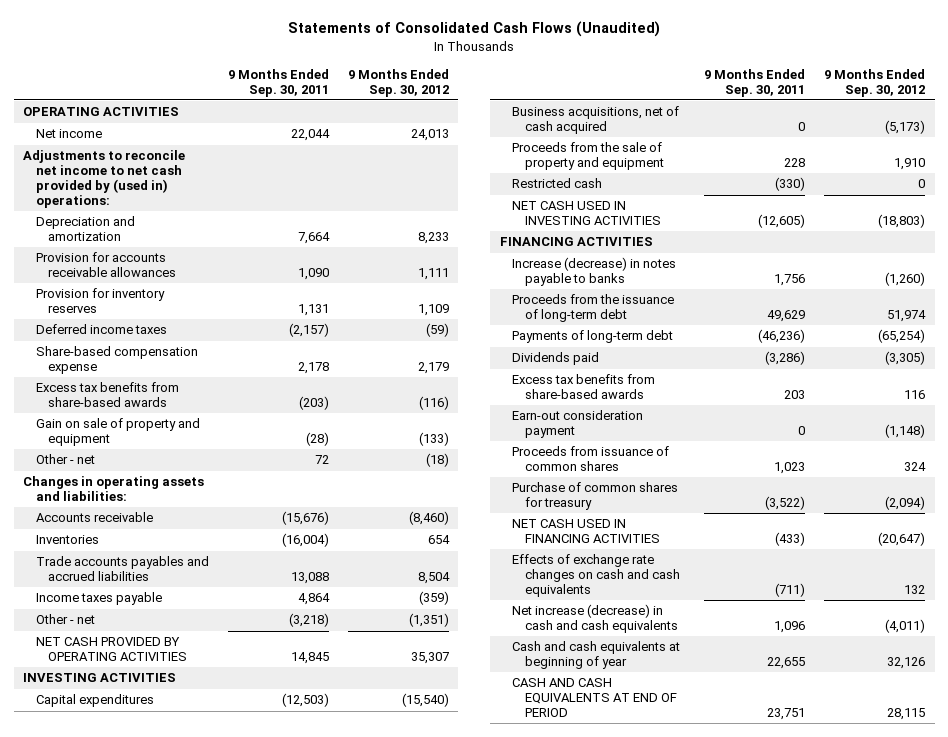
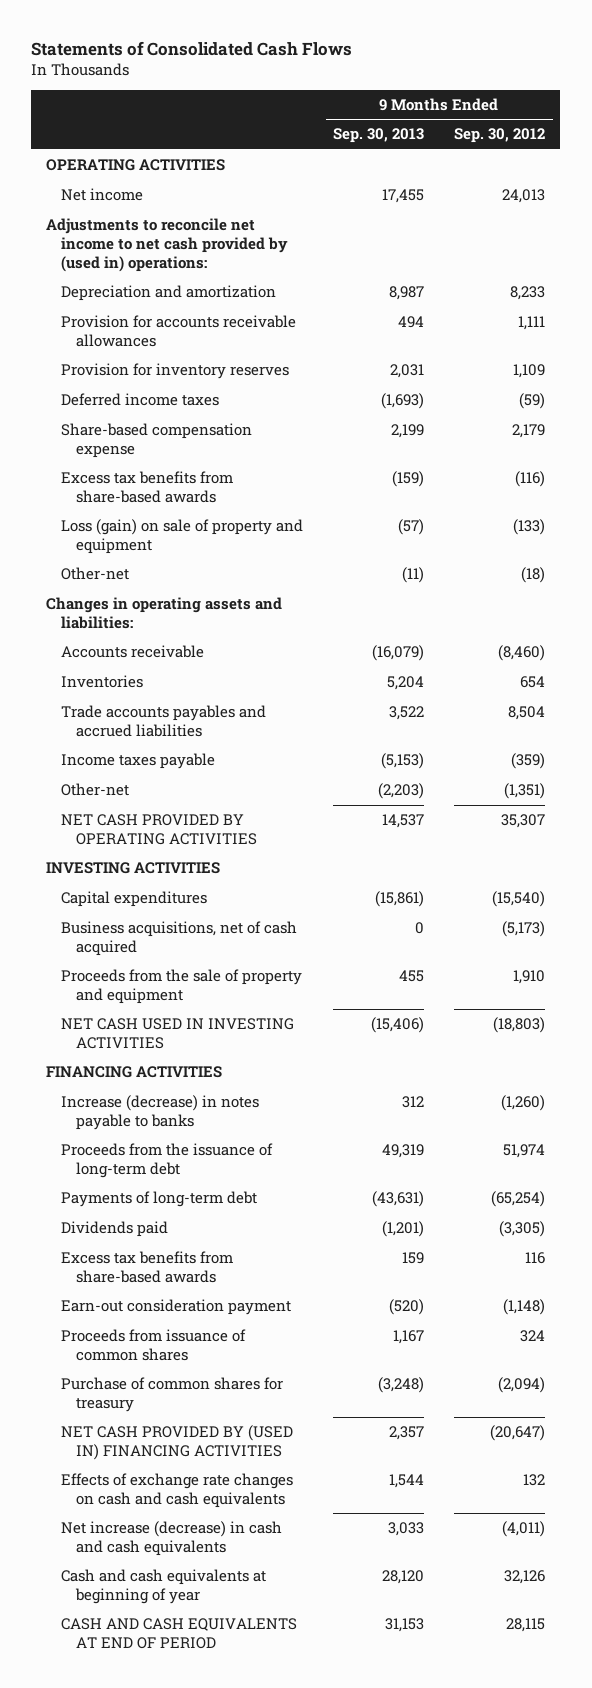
[288,21,661,38] Statements of Consolidated Cash Flows (Unaudited) -> [31,40,353,56] Statements of Consolidated Cash Flows
[227,68,329,97] 9 Months Ended Sep. 30, 2011 -> none
none -> [333,128,425,144] Sep. 30, 2013
[35,418,200,447] Gain on sale of property and equipment -> [61,519,304,554] Loss (gain) on sale of property and equipment
[35,454,95,465] Other - net -> [61,567,130,581] Other-net
[35,614,95,625] Other - net -> [61,783,130,797] Other-net
[512,178,603,189] Restricted cash -> none
[512,519,660,544] NET CASH USED IN FINANCING ACTIVITIES -> [61,1425,294,1460] NET CASH PROVIDED BY (USED IN) FINANCING ACTIVITIES

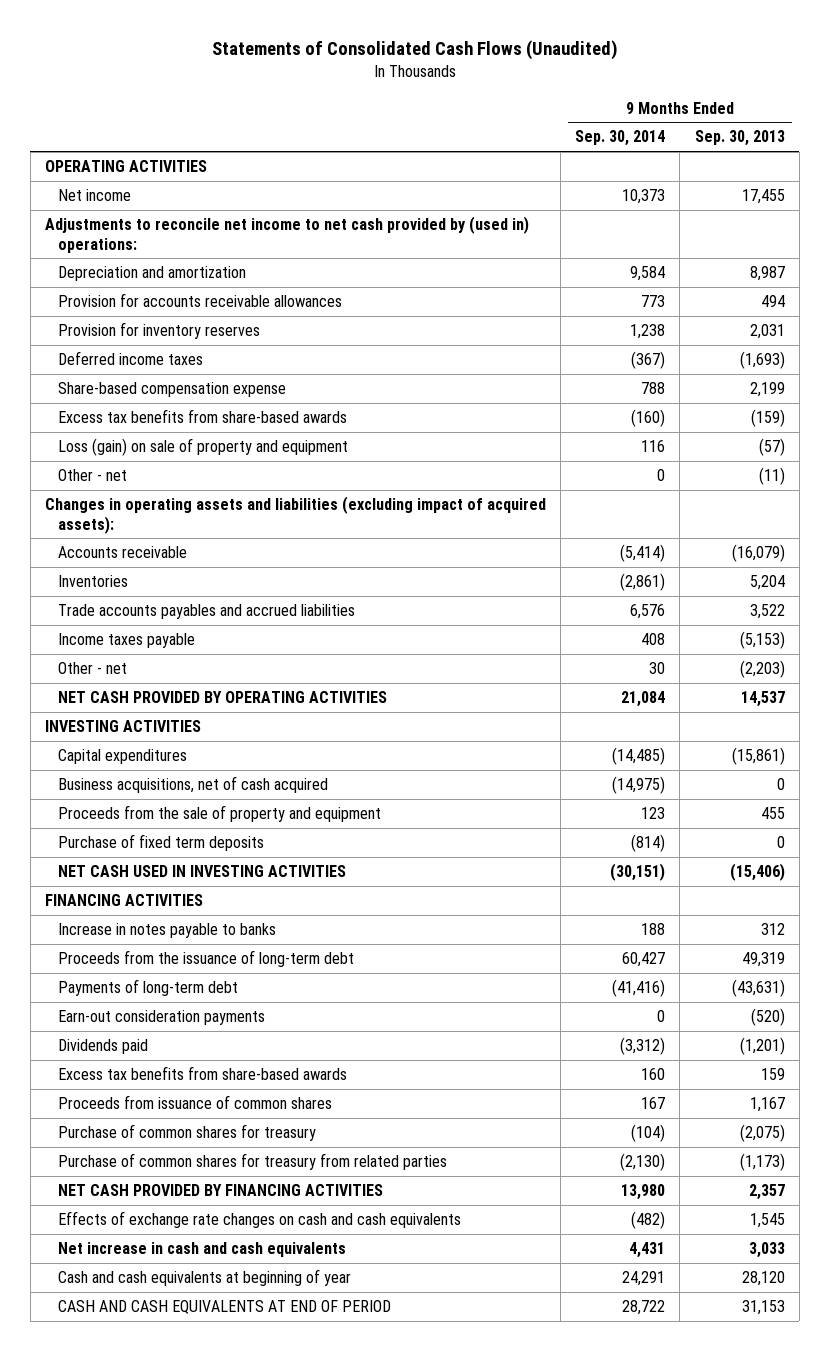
[31,40,353,56] Statements of Consolidated Cash Flows -> [211,40,618,61] Statements of Consolidated Cash Flows (Unaudited)
[454,128,546,144] Sep. 30, 2012 -> none
none -> [575,130,666,147] Sep. 30, 2014
[61,567,130,581] Other-net -> [57,469,127,482] Other - net
[46,597,283,629] Changes in operating assets and liabilities: -> [44,496,546,534] Changes in operating assets and liabilities (excluding impact of acquired assets):
[61,783,130,797] Other-net -> [57,662,127,675] Other - net
none -> [57,834,264,852] Purchase of fixed term deposits
[61,1095,260,1130] Increase (decrease) in notes payable to banks -> [57,923,276,939] Increase in notes payable to banks
none -> [57,1010,265,1026] Earn-out consideration payments
[61,1299,292,1316] Earn-out consideration payment -> none
[378,1377,425,1394] (3,248) -> [739,1124,785,1143] (2,075)
none -> [57,1153,447,1171] Purchase of common shares for treasury from related parties
[61,1425,294,1460] NET CASH PROVIDED BY (USED IN) FINANCING ACTIVITIES -> [57,1184,383,1197] NET CASH PROVIDED BY FINANCING ACTIVITIES
[389,1474,425,1489] 1,544 -> [749,1213,785,1229] 1,545
[61,1521,283,1556] Net increase (decrease) in cash and cash equivalents -> [57,1242,346,1258] Net increase in cash and cash equivalents

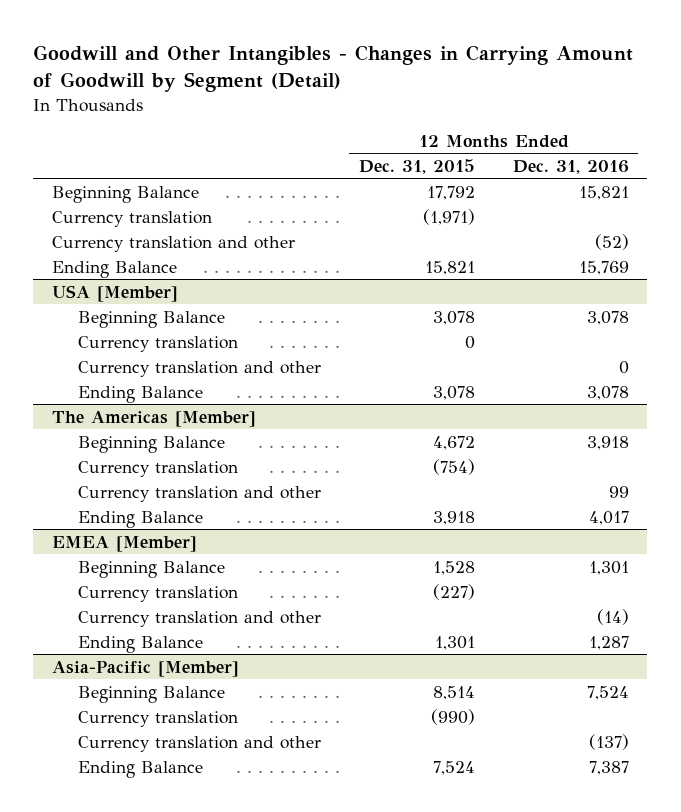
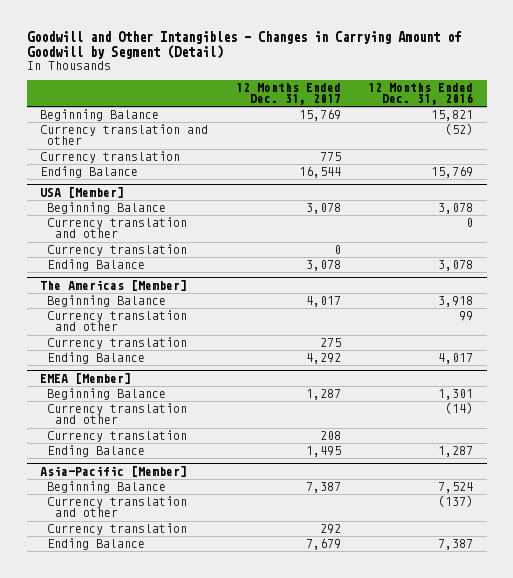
[358,158,475,174] Dec. 31, 2015 -> none
none -> [235,83,341,106] 12 Months Ended Dec. 31, 2017
[52,210,213,227] Currency translation -> [40,151,181,164] Currency translation
[78,335,239,352] Currency translation -> [47,244,188,257] Currency translation
[78,460,239,477] Currency translation -> [47,337,188,350] Currency translation
[78,585,239,602] Currency translation -> [47,430,188,443] Currency translation
[78,710,239,727] Currency translation -> [47,523,188,536] Currency translation

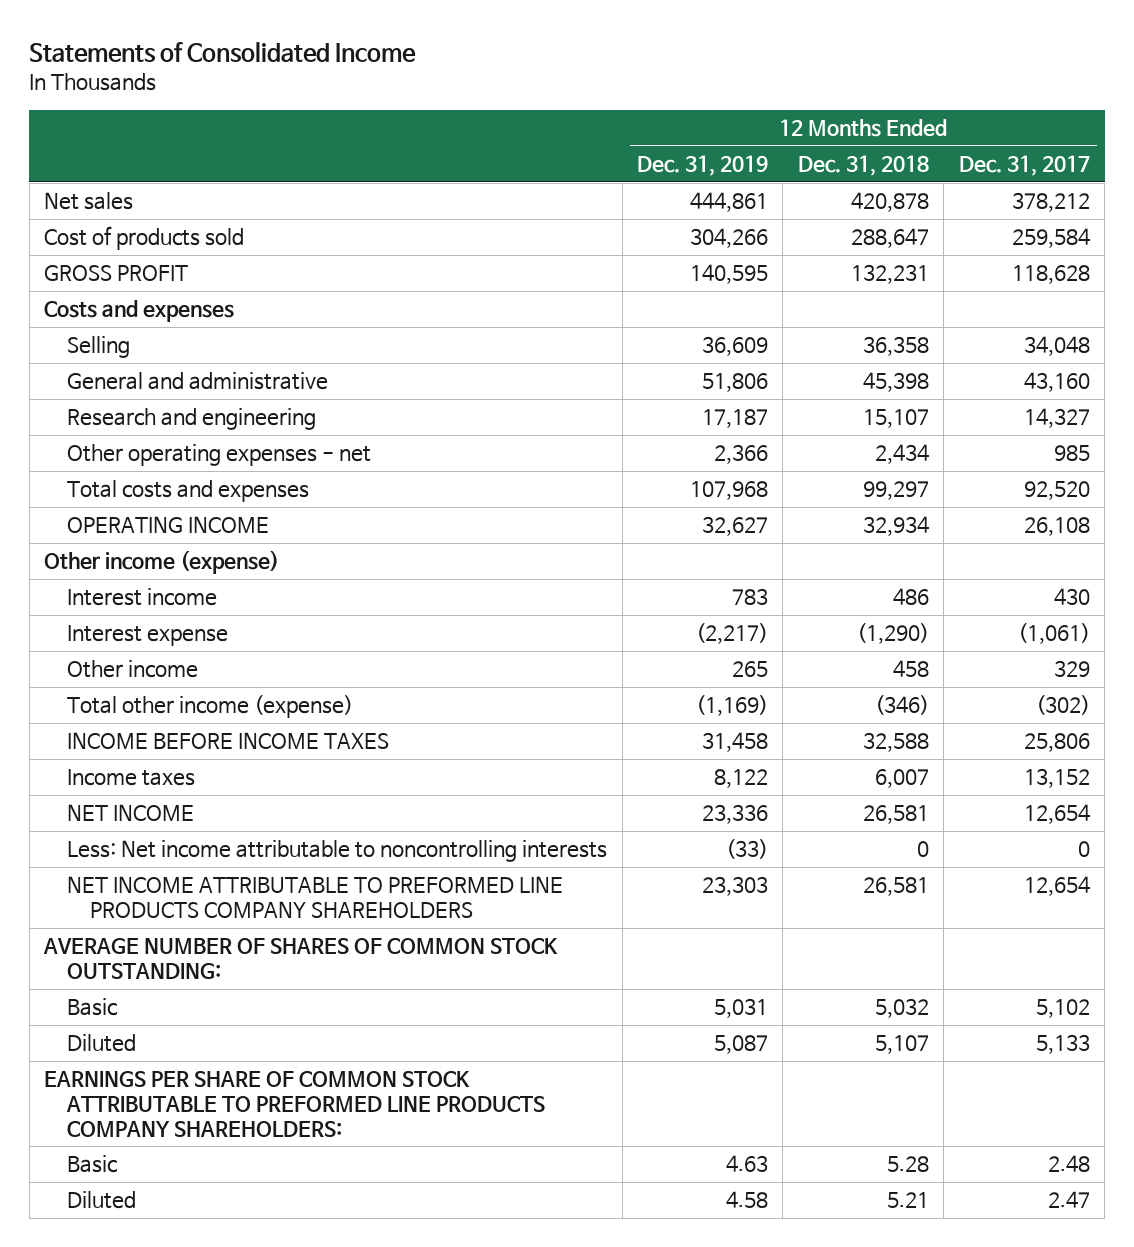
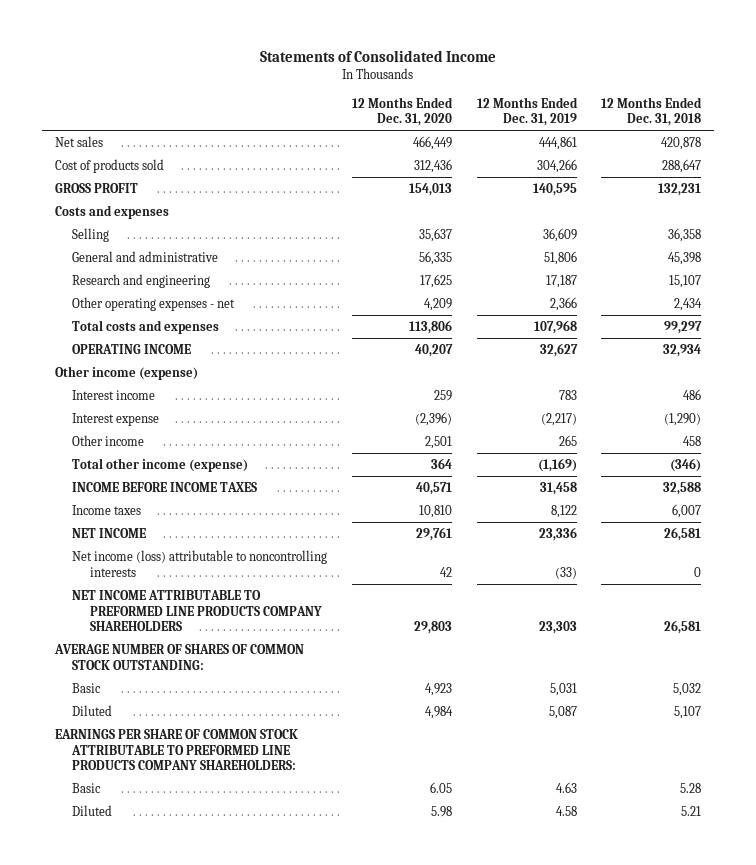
[958,155,1090,177] Dec. 31, 2017 -> none
none -> [351,96,453,127] 12 Months Ended Dec. 31, 2020
[67,840,608,863] Less: Net income attributable to noncontrolling interests -> [72,549,328,577] Net income (loss) attributable to noncontrolling interests

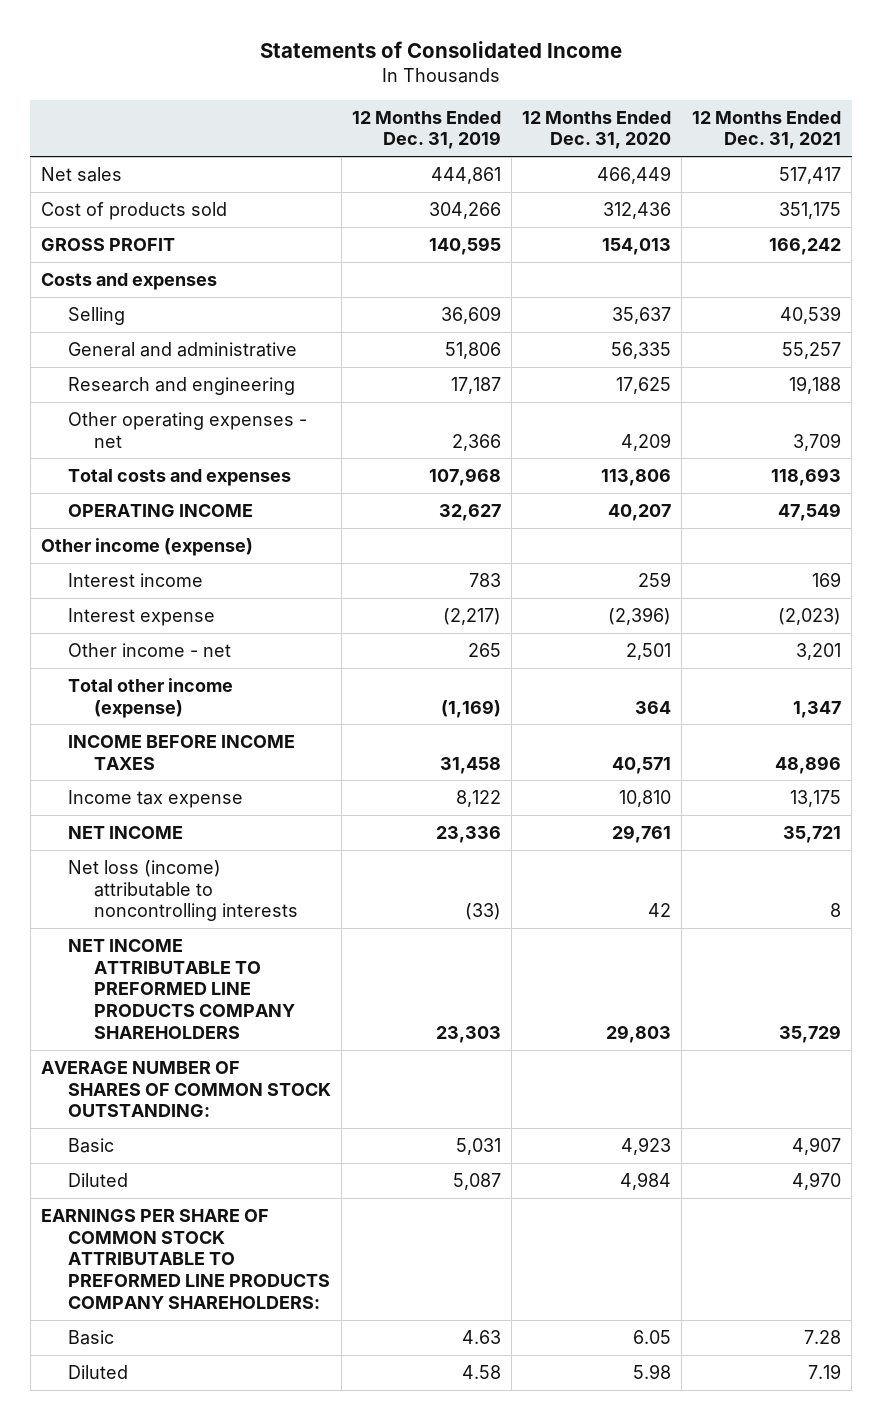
[601,96,703,127] 12 Months Ended Dec. 31, 2018 -> none
none -> [692,110,842,150] 12 Months Ended Dec. 31, 2021
[72,434,145,446] Other income -> [67,642,231,657] Other income - net
[72,504,142,515] Income taxes -> [67,789,243,808] Income tax expense
[72,549,328,577] Net income (loss) attributable to noncontrolling interests -> [67,859,299,922] Net loss (income) attributable to noncontrolling interests

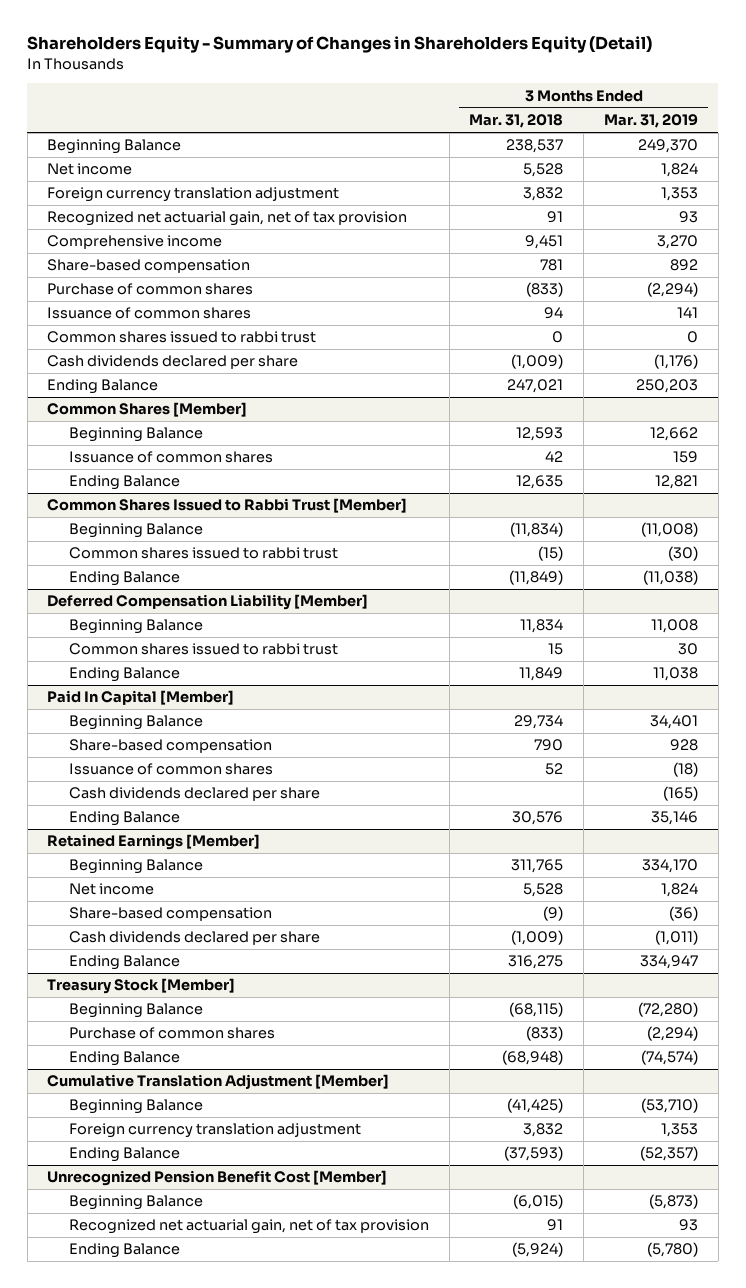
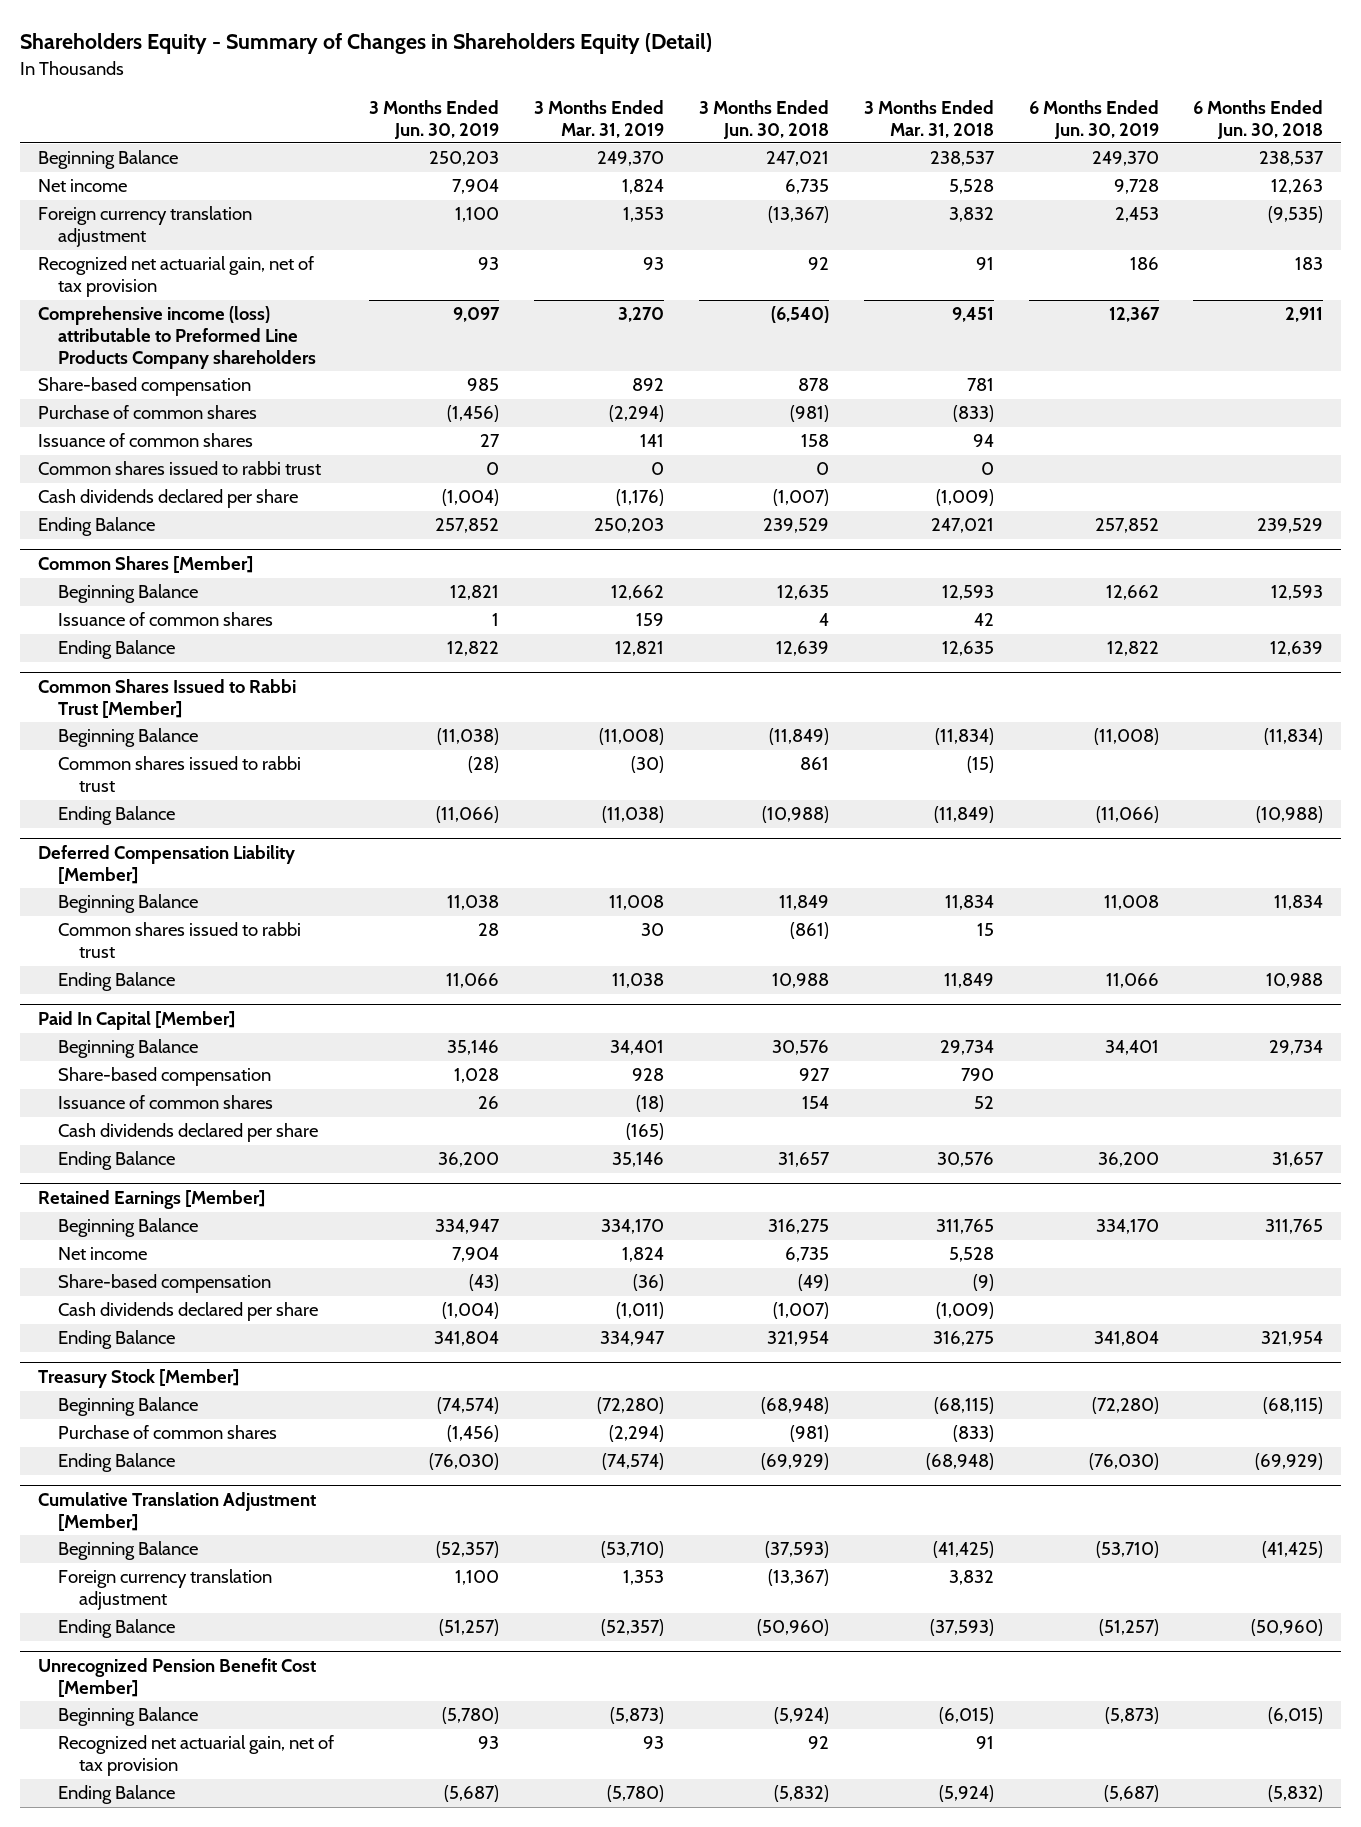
none -> [369,99,500,139] 3 Months Ended Jun. 30, 2019
none -> [698,99,829,139] 3 Months Ended Jun. 30, 2018
none -> [1028,99,1159,139] 6 Months Ended Jun. 30, 2019
none -> [1193,99,1324,139] 6 Months Ended Jun. 30, 2018
[47,235,223,250] Comprehensive income -> [37,306,317,370] Comprehensive income (loss) attributable to Preformed Line Products Company shareholders

